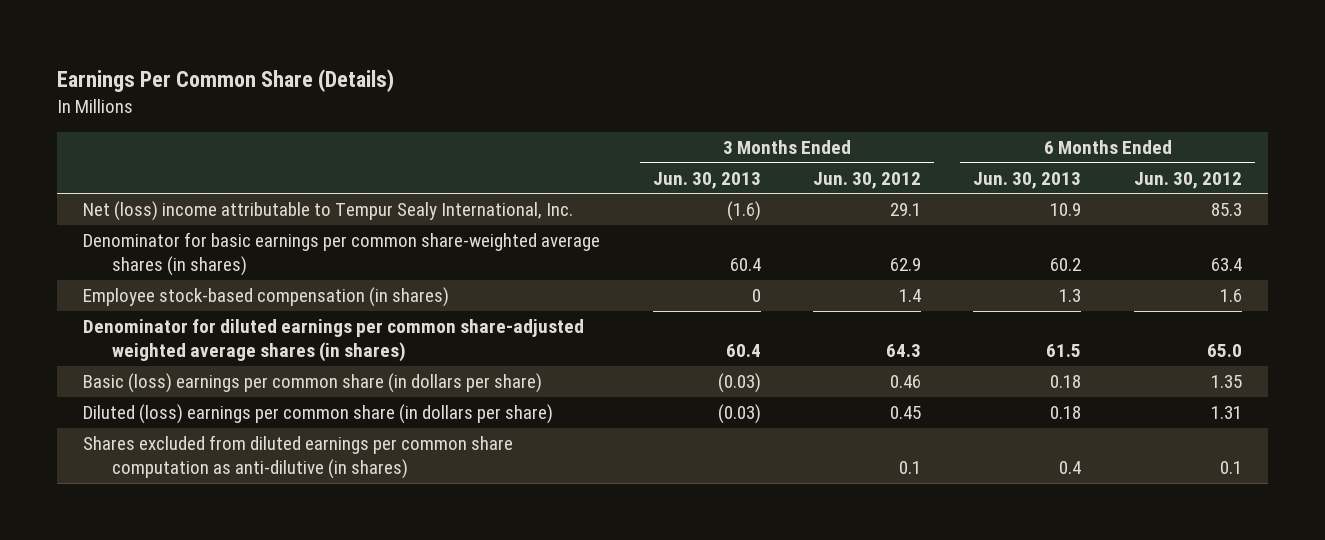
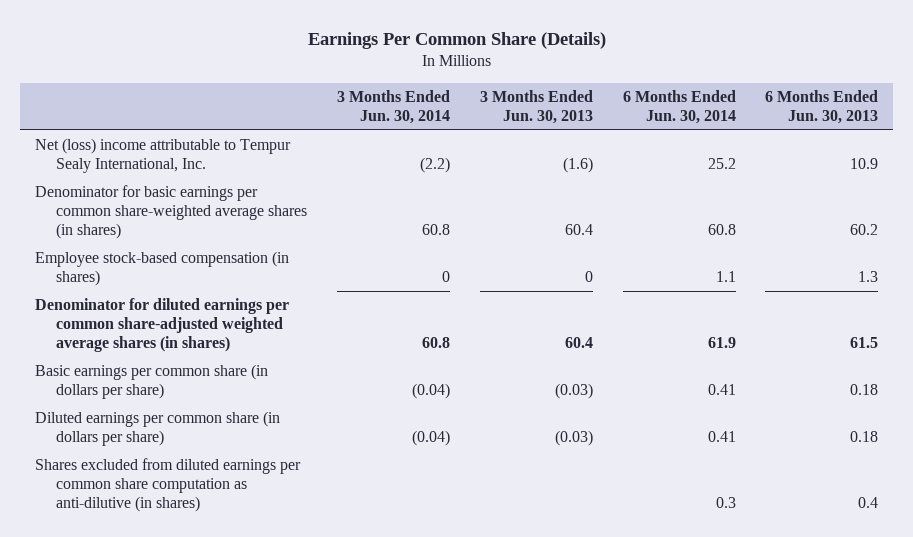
[813,171,922,189] Jun. 30, 2012 -> none
[1133,171,1242,189] Jun. 30, 2012 -> none
none -> [336,90,450,124] 3 Months Ended Jun. 30, 2014
none -> [622,90,736,124] 6 Months Ended Jun. 30, 2014
[83,373,543,394] Basic (loss) earnings per common share (in dollars per share) -> [34,364,268,400] Basic earnings per common share (in dollars per share)
[83,404,554,425] Diluted (loss) earnings per common share (in dollars per share) -> [34,411,280,447] Diluted earnings per common share (in dollars per share)

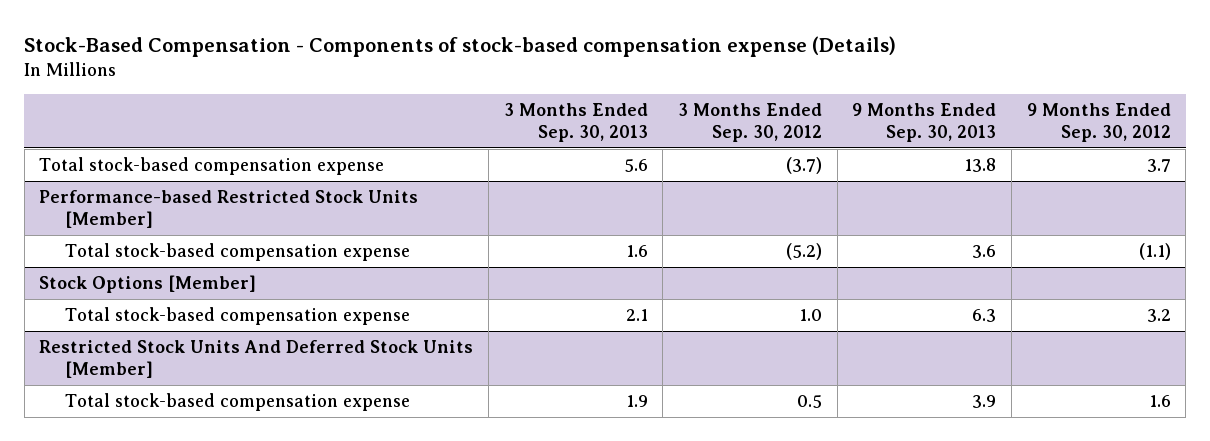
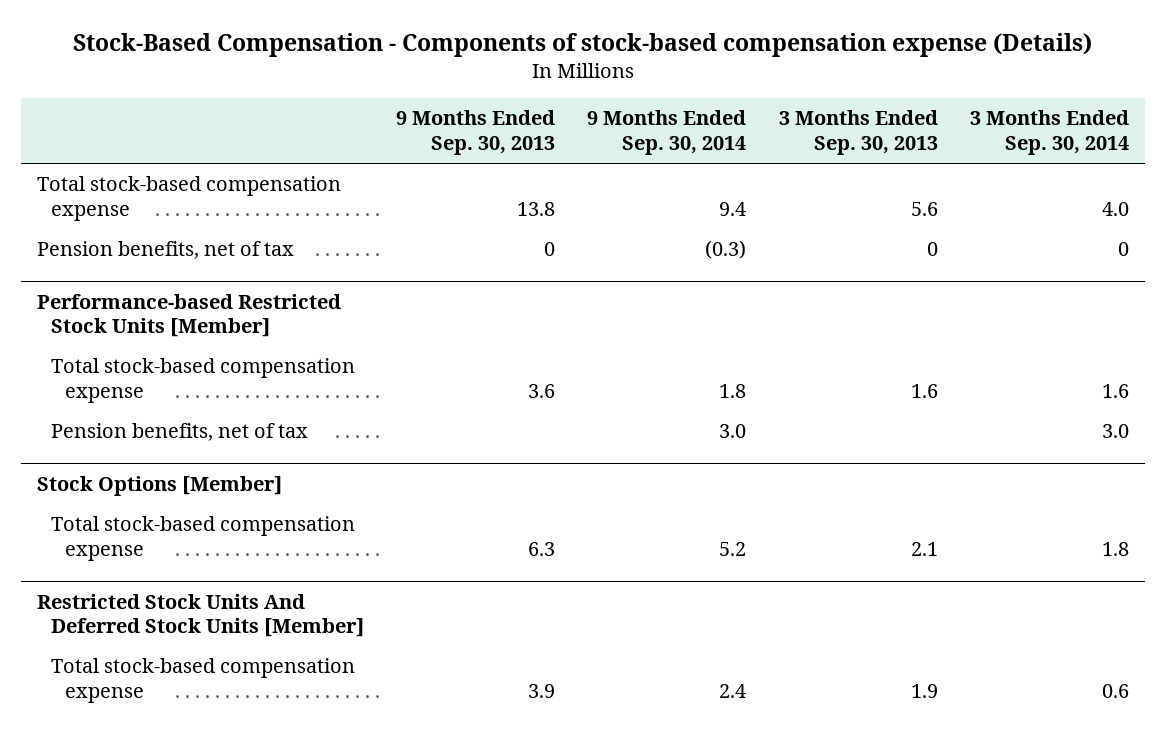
[677,102,822,143] 3 Months Ended Sep. 30, 2012 -> none
[1026,102,1171,143] 9 Months Ended Sep. 30, 2012 -> none
none -> [587,110,747,156] 9 Months Ended Sep. 30, 2014
none -> [970,110,1130,156] 3 Months Ended Sep. 30, 2014
none -> [36,241,294,260] Pension benefits, net of tax
none -> [50,423,308,442] Pension benefits, net of tax

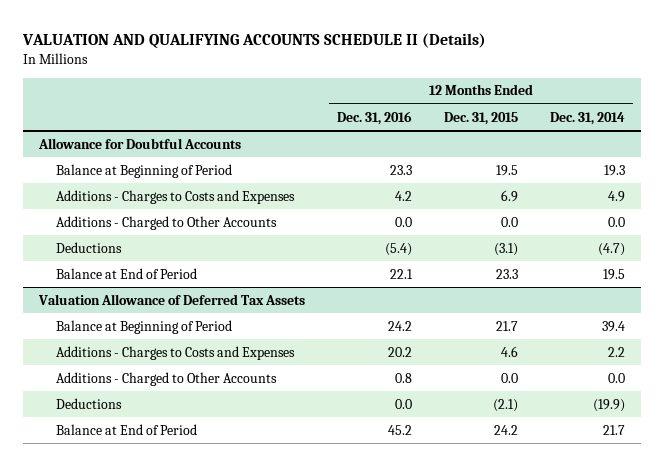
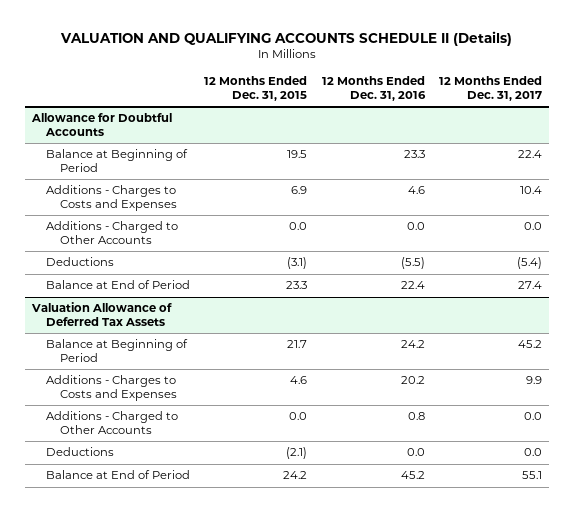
[550,111,626,125] Dec. 31, 2014 -> none
none -> [438,76,542,102] 12 Months Ended Dec. 31, 2017
[395,190,413,201] 4.2 -> [407,186,425,195] 4.6
[385,242,413,256] (5.4) -> [400,257,425,270] (5.5)
[390,268,414,279] 22.1 -> [400,281,425,290] 22.4

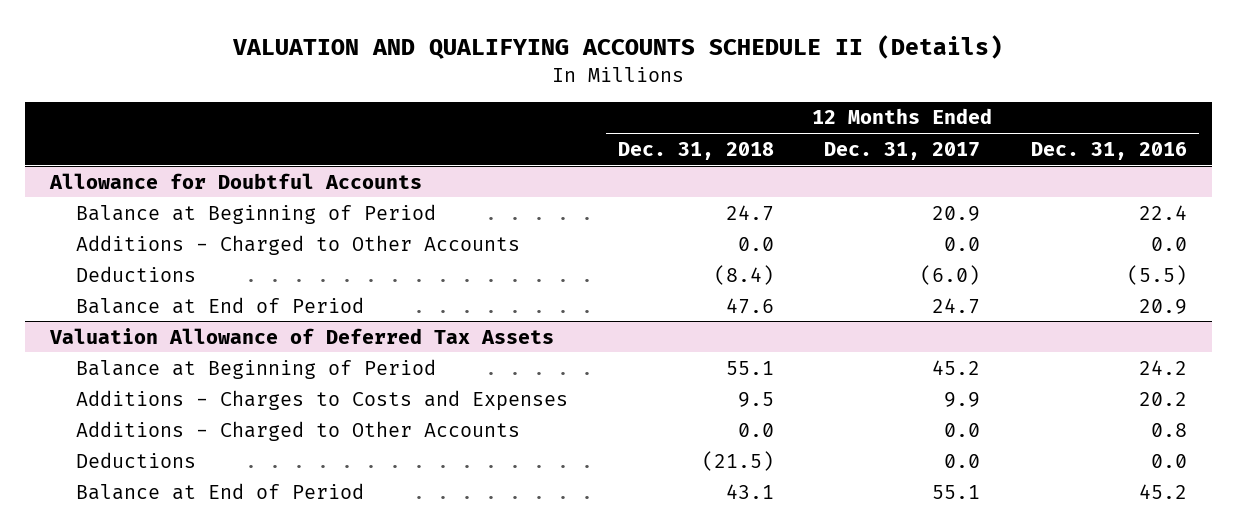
[204,76,308,102] 12 Months Ended Dec. 31, 2015 -> none
none -> [618,141,775,160] Dec. 31, 2018
[46,185,178,211] Additions - Charges to Costs and Expenses -> none
[403,150,425,159] 23.3 -> [1138,204,1187,220] 22.4
[517,150,542,159] 22.4 -> [932,205,981,221] 20.9
[516,257,542,270] (5.4) -> [920,264,981,285] (6.0)
[400,281,425,290] 22.4 -> [1138,298,1187,314] 20.9
[517,281,542,290] 27.4 -> [932,297,981,314] 24.7

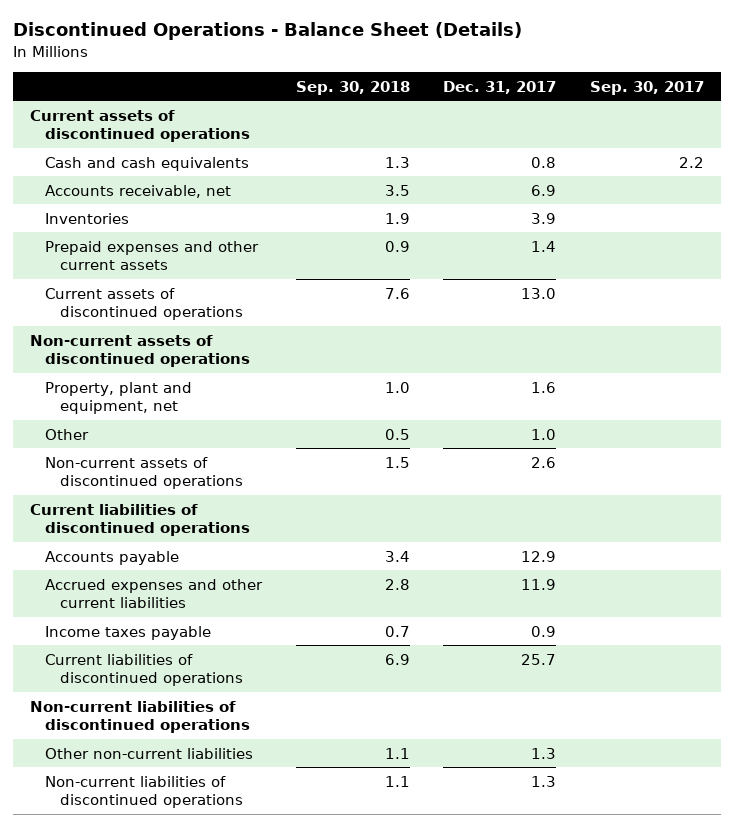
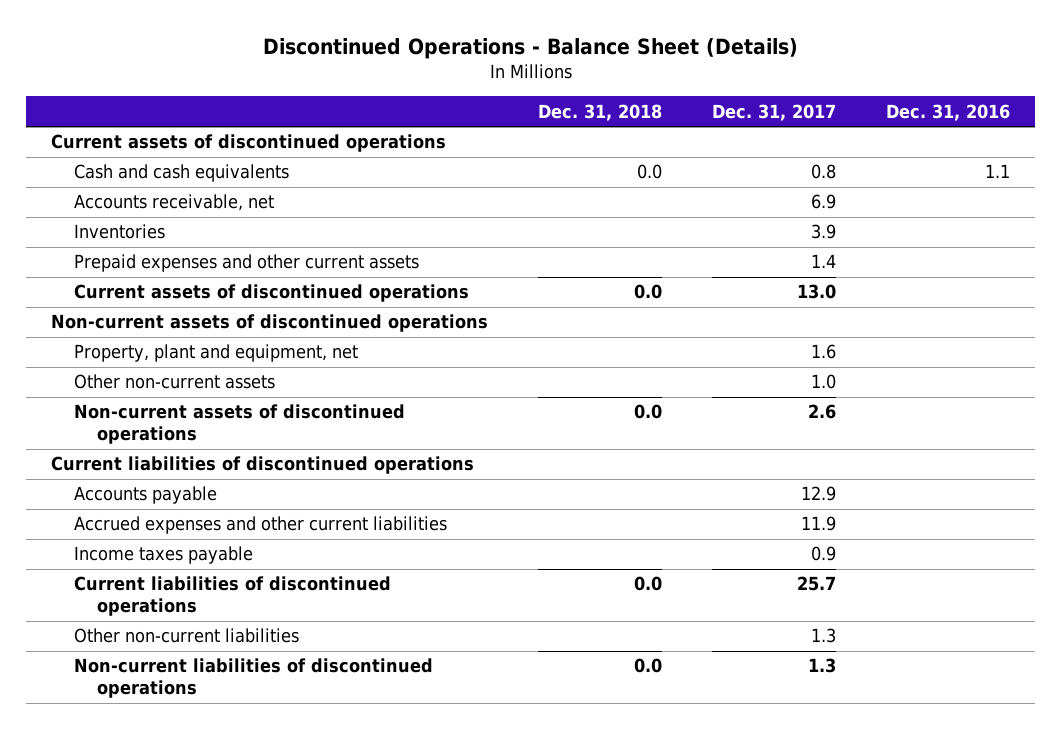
[295,80,410,95] Sep. 30, 2018 -> none
[590,80,705,95] Sep. 30, 2017 -> none
none -> [538,103,663,121] Dec. 31, 2018
none -> [886,103,1011,121] Dec. 31, 2016
[44,428,89,440] Other -> [74,374,276,390] Other non-current assets
[29,700,250,734] Non-current liabilities of discontinued operations -> none

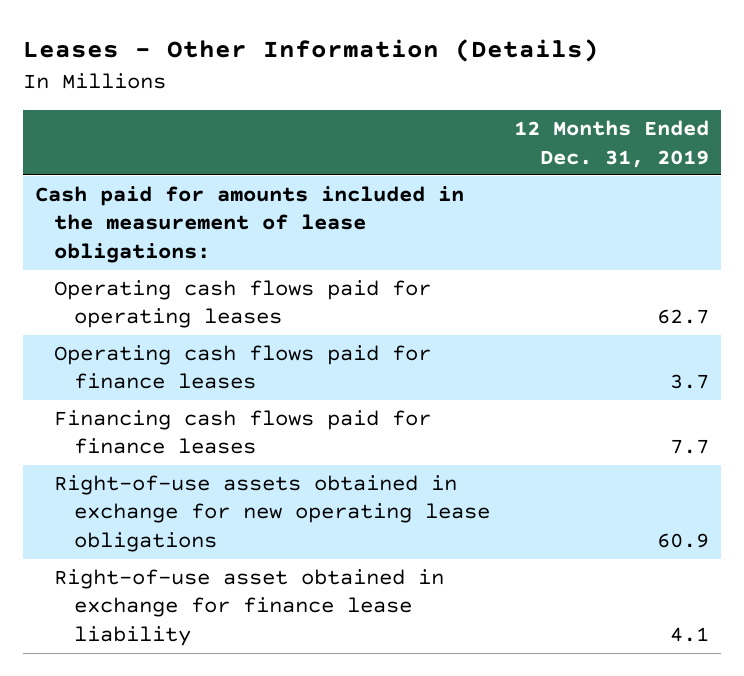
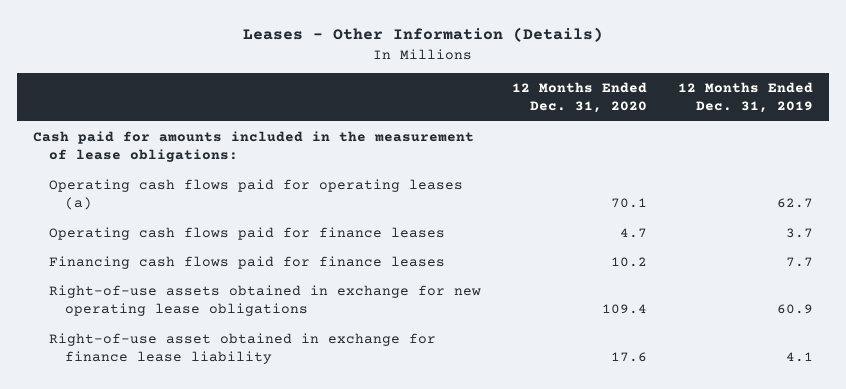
none -> [511,81,647,114] 12 Months Ended Dec. 31, 2020
[54,279,432,329] Operating cash flows paid for operating leases -> [48,178,463,211] Operating cash flows paid for operating leases (a)

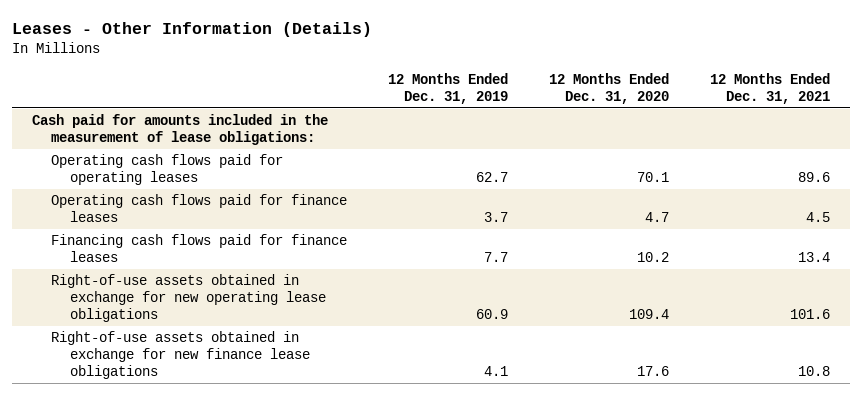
none -> [709,72,830,104] 12 Months Ended Dec. 31, 2021
[48,178,463,211] Operating cash flows paid for operating leases (a) -> [51,154,284,186] Operating cash flows paid for operating leases
[48,332,436,365] Right-of-use asset obtained in exchange for finance lease liability -> [51,331,310,380] Right-of-use assets obtained in exchange for new finance lease obligations

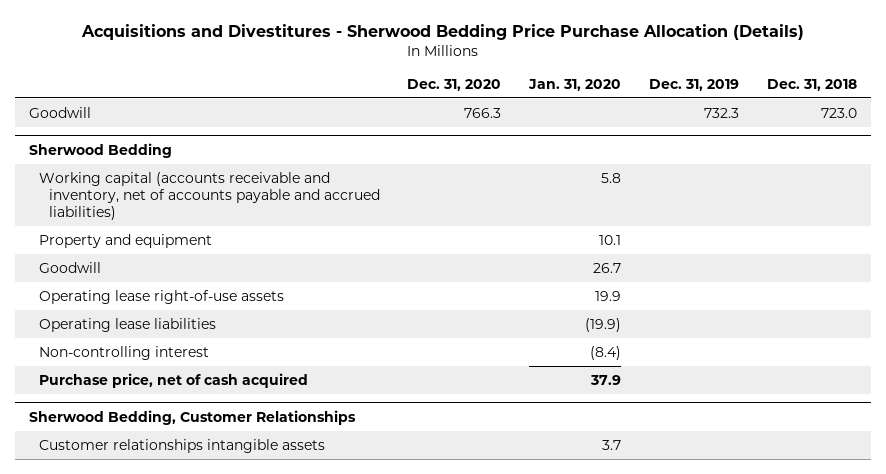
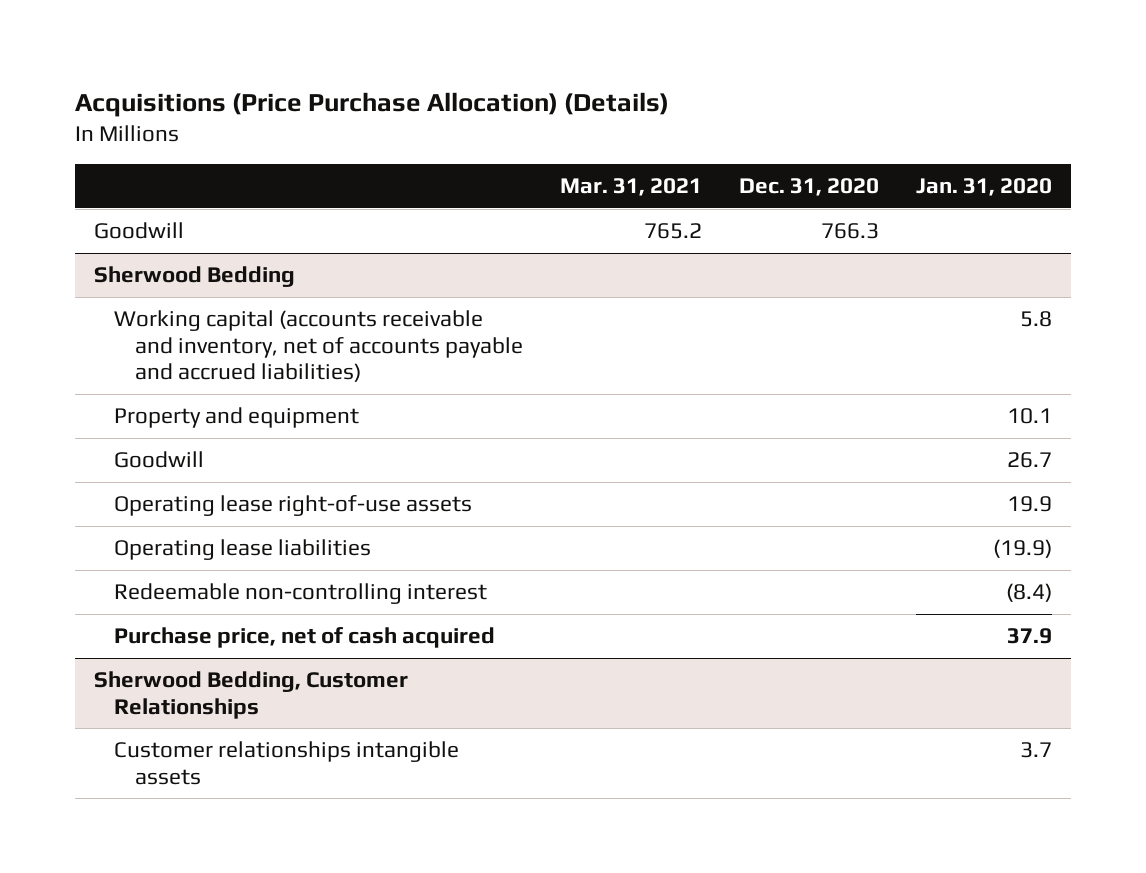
[81,23,805,40] Acquisitions and Divestitures - Sherwood Bedding Price Purchase Allocation (Details) -> [75,91,670,117] Acquisitions (Price Purchase Allocation) (Details)
[649,78,740,91] Dec. 31, 2019 -> none
[767,78,858,91] Dec. 31, 2018 -> none
none -> [559,178,702,197] Mar. 31, 2021
[38,345,209,360] Non-controlling interest -> [114,583,488,605] Redeemable non-controlling interest

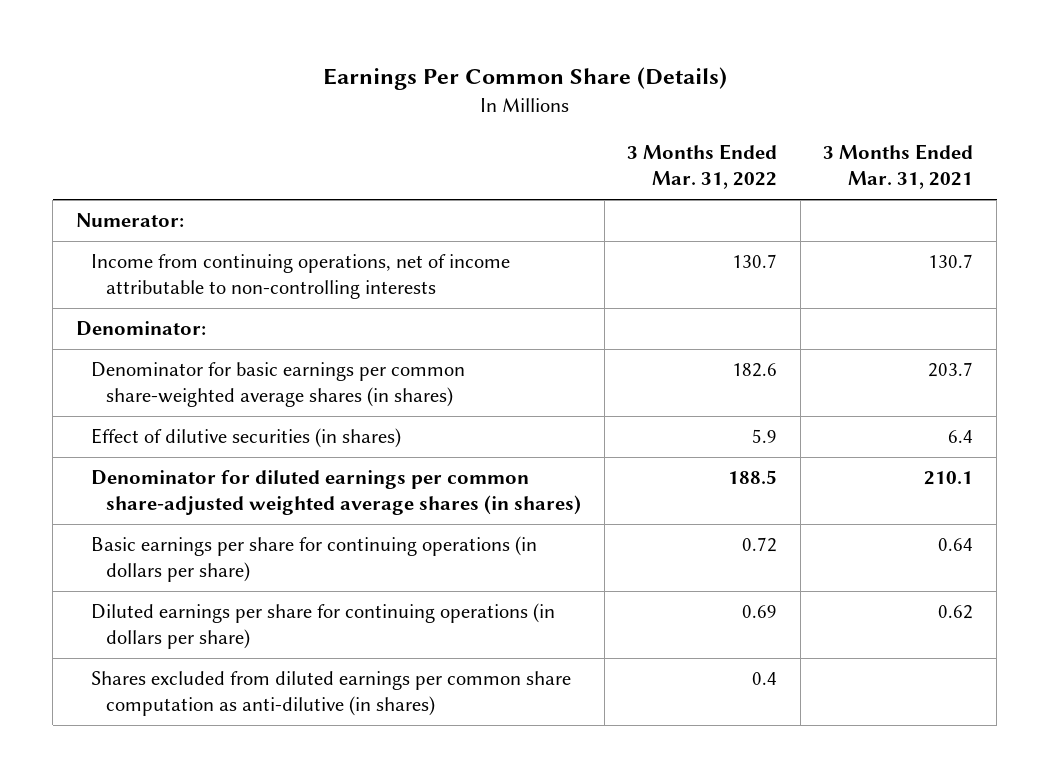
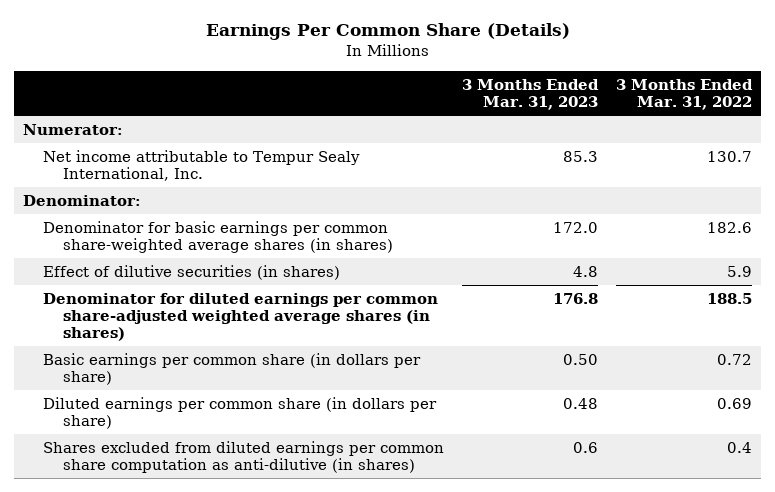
[823,144,974,190] 3 Months Ended Mar. 31, 2021 -> none
none -> [462,78,600,110] 3 Months Ended Mar. 31, 2023
[91,254,511,300] Income from continuing operations, net of income attributable to non-controlling interests -> [43,149,361,181] Net income attributable to Tempur Sealy International, Inc.
[91,536,538,583] Basic earnings per share for continuing operations (in dollars per share) -> [43,352,422,385] Basic earnings per common share (in dollars per share)
[91,603,556,650] Diluted earnings per share for continuing operations (in dollars per share) -> [43,396,438,429] Diluted earnings per common share (in dollars per share)

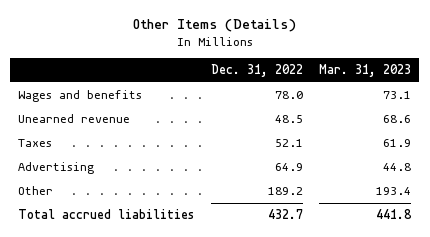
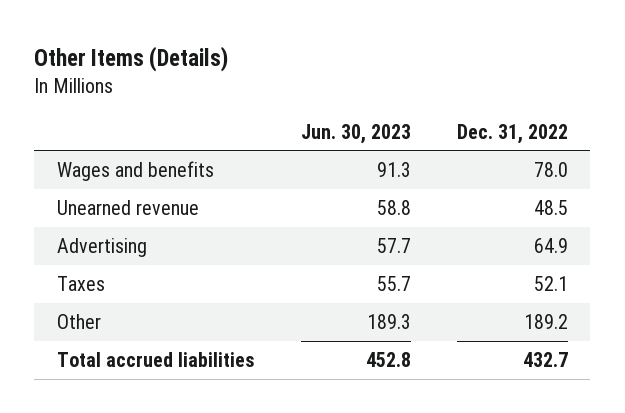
[319,64,412,78] Mar. 31, 2023 -> none
none -> [300,123,411,144] Jun. 30, 2023
[18,138,53,147] Taxes -> [57,276,106,292] Taxes

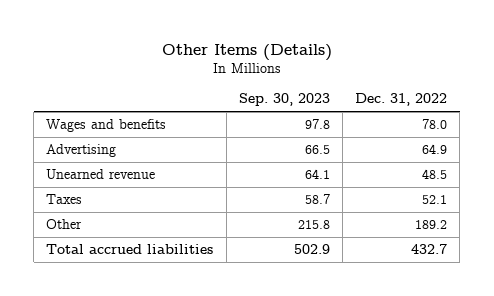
[300,123,411,144] Jun. 30, 2023 -> none
none -> [238,93,330,107] Sep. 30, 2023
[57,200,200,216] Unearned revenue -> [46,169,156,180] Unearned revenue

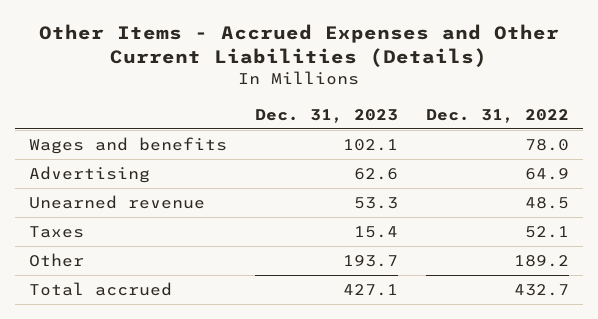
[161,43,332,61] Other Items (Details) -> [39,24,560,68] Other Items - Accrued Expenses and Other Current Liabilities (Details)
[238,93,330,107] Sep. 30, 2023 -> none
none -> [255,108,399,123] Dec. 31, 2023
[46,244,214,255] Total accrued liabilities -> [28,281,172,296] Total accrued

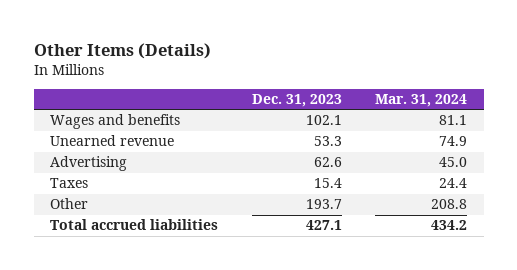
[39,24,560,68] Other Items - Accrued Expenses and Other Current Liabilities (Details) -> [33,42,211,59] Other Items (Details)
[426,108,570,123] Dec. 31, 2022 -> none
none -> [375,94,468,108] Mar. 31, 2024
[28,165,150,183] Advertising -> [50,156,128,172] Advertising
[28,281,172,296] Total accrued -> [50,219,219,231] Total accrued liabilities

